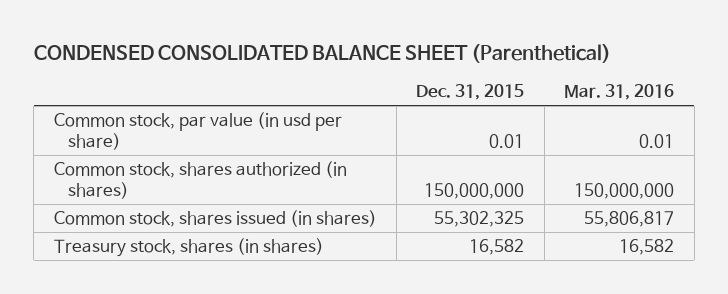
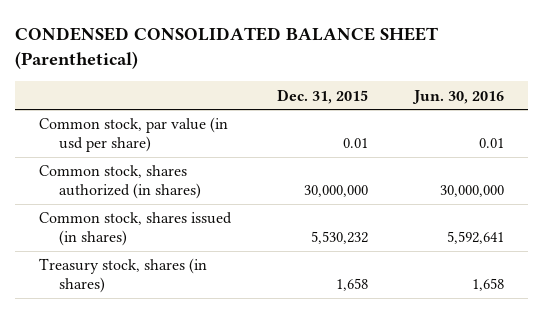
[564,83,675,100] Mar. 31, 2016 -> none
none -> [412,89,505,104] Jun. 30, 2016
[424,183,525,200] 150,000,000 -> [304,185,369,198] 30,000,000
[434,211,525,228] 55,302,325 -> [311,231,369,245] 5,530,232
[469,239,525,256] 16,582 -> [336,278,369,292] 1,658

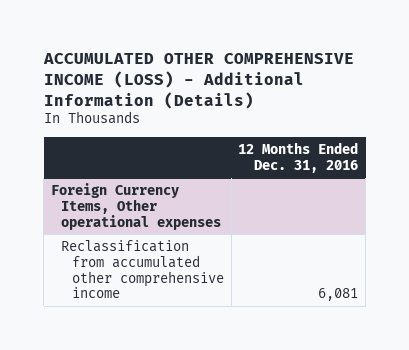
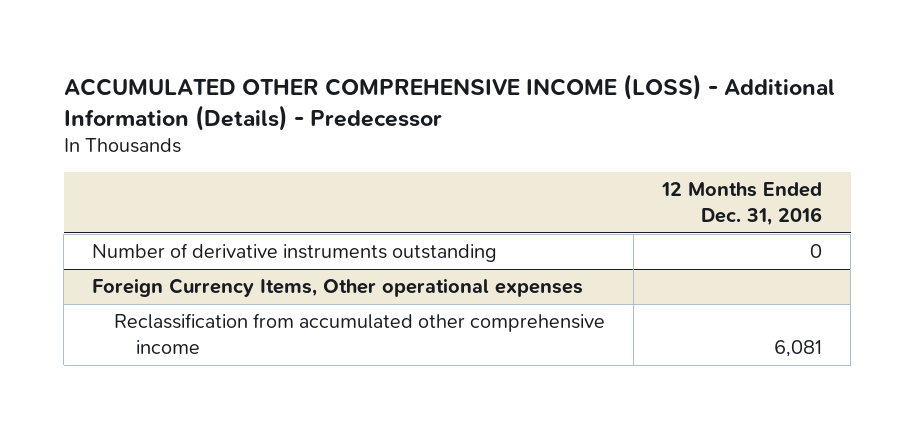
[42,53,354,109] ACCUMULATED OTHER COMPREHENSIVE INCOME (LOSS) - Additional Information (Details) -> [63,73,835,131] ACCUMULATED OTHER COMPREHENSIVE INCOME (LOSS) - Additional Information (Details) - Predecessor
none -> [92,243,498,263] Number of derivative instruments outstanding

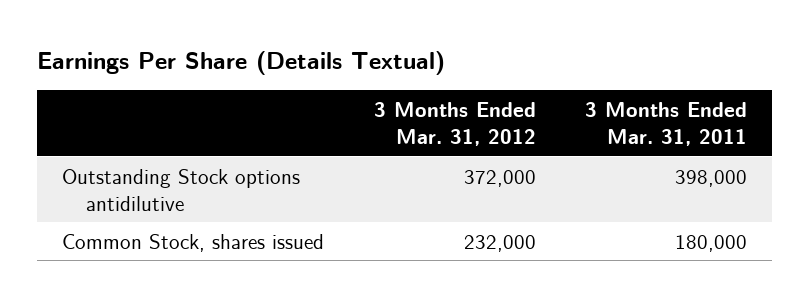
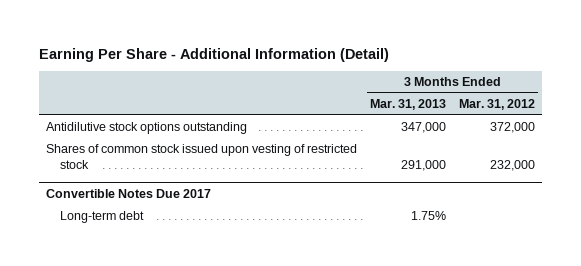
[36,51,445,76] Earnings Per Share (Details Textual) -> [39,47,390,62] Earning Per Share - Additional Information (Detail)
[585,101,748,147] 3 Months Ended Mar. 31, 2011 -> none
none -> [369,99,446,111] Mar. 31, 2013
[61,168,300,211] Outstanding Stock options antidilutive -> [45,122,247,135] Antidilutive stock options outstanding
[61,233,324,252] Common Stock, shares issued -> [45,144,357,169] Shares of common stock issued upon vesting of restricted stock
none -> [45,188,211,198] Convertible Notes Due 2017
none -> [59,211,144,224] Long-term debt

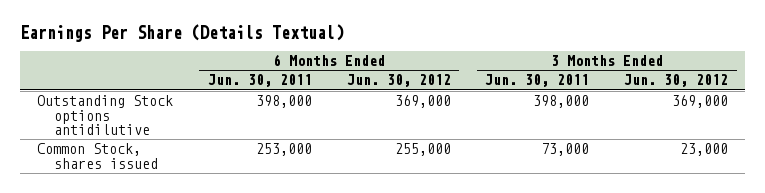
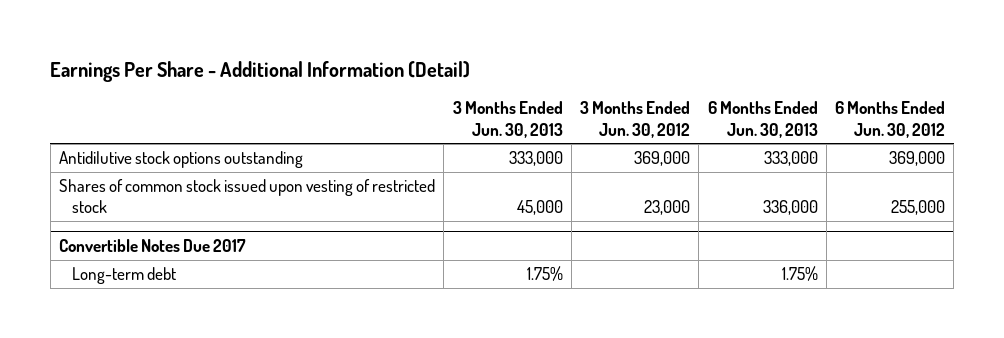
[19,23,344,42] Earnings Per Share (Details Textual) -> [50,60,471,82] Earnings Per Share - Additional Information (Detail)
[207,74,312,88] Jun. 30, 2011 -> none
[485,74,590,88] Jun. 30, 2011 -> none
none -> [452,101,563,138] 3 Months Ended Jun. 30, 2013
none -> [707,101,818,138] 6 Months Ended Jun. 30, 2013
[37,95,174,136] Outstanding Stock options antidilutive -> [59,151,304,169] Antidilutive stock options outstanding
[37,143,158,169] Common Stock, shares issued -> [59,179,436,214] Shares of common stock issued upon vesting of restricted stock
none -> [59,238,247,252] Convertible Notes Due 2017
none -> [72,267,177,285] Long-term debt

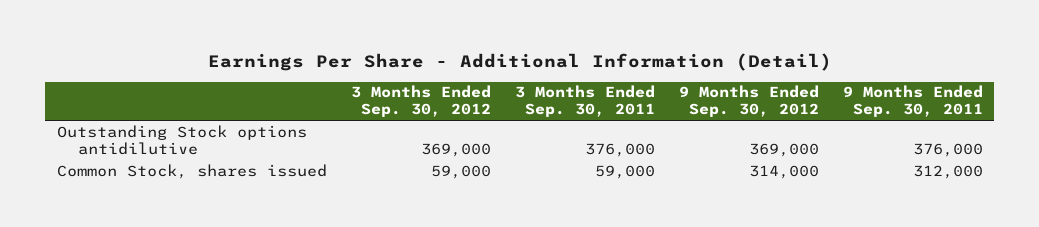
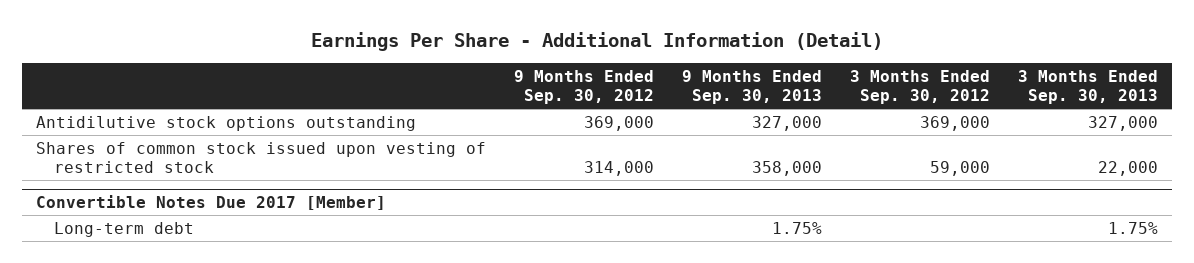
[514,85,655,118] 3 Months Ended Sep. 30, 2011 -> none
[842,85,983,118] 9 Months Ended Sep. 30, 2011 -> none
none -> [682,69,823,105] 9 Months Ended Sep. 30, 2013
none -> [1018,69,1159,105] 3 Months Ended Sep. 30, 2013
[56,124,307,155] Outstanding Stock options antidilutive -> [36,115,417,131] Antidilutive stock options outstanding
[56,163,327,179] Common Stock, shares issued -> [36,141,487,174] Shares of common stock issued upon vesting of restricted stock
none -> [36,195,387,211] Convertible Notes Due 2017 [Member]
none -> [53,221,194,237] Long-term debt

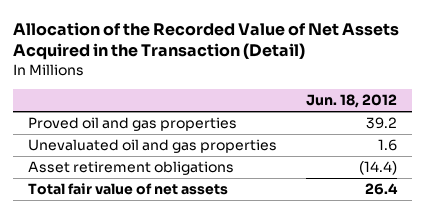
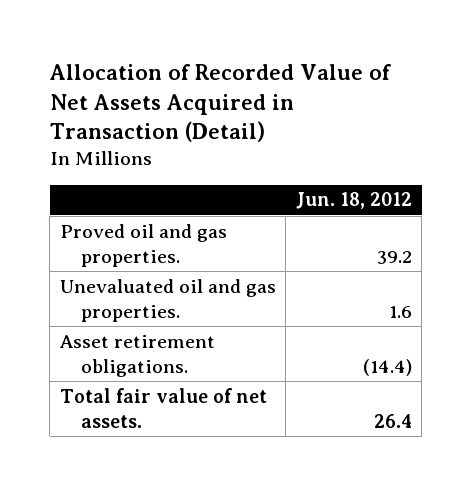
[13,21,400,61] Allocation of the Recorded Value of Net Assets Acquired in the Transaction (Detail) -> [49,63,391,143] Allocation of Recorded Value of Net Assets Acquired in Transaction (Detail)
[27,116,237,131] Proved oil and gas properties -> [59,223,227,267] Proved oil and gas properties.
[27,138,277,153] Unevaluated oil and gas properties -> [59,278,276,322] Unevaluated oil and gas properties.
[27,160,234,175] Asset retirement obligations -> [59,334,215,377] Asset retirement obligations.
[27,182,228,195] Total fair value of net assets -> [59,387,267,428] Total fair value of net assets.

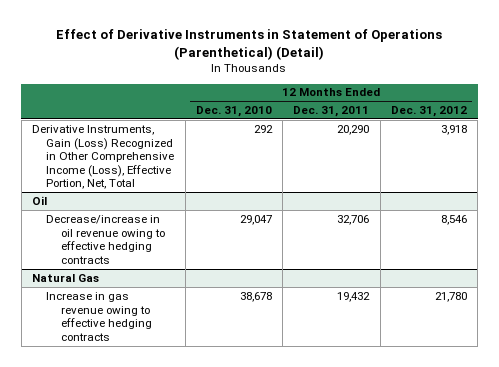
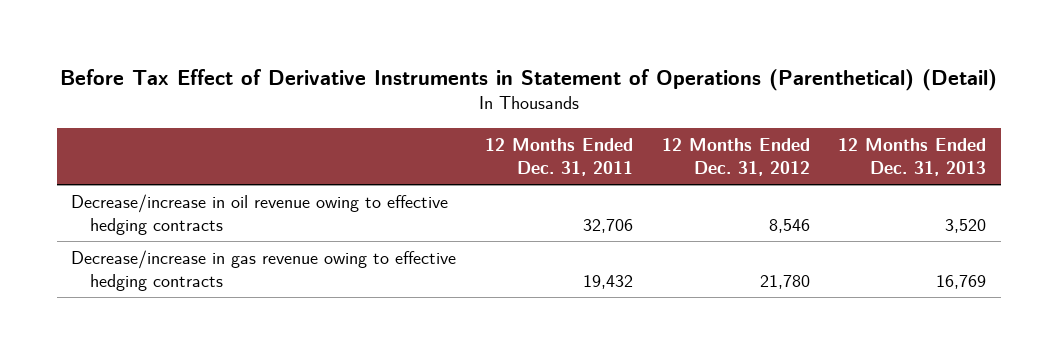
[56,28,443,60] Effect of Derivative Instruments in Statement of Operations (Parenthetical) (Detail) -> [59,68,997,91] Before Tax Effect of Derivative Instruments in Statement of Operations (Parenthetical) (Detail)
[195,106,272,118] Dec. 31, 2010 -> none
none -> [838,137,987,176] 12 Months Ended Dec. 31, 2013
[31,124,175,190] Derivative Instruments, Gain (Loss) Recognized in Other Comprehensive Income (Loss), Effective Portion, Net, Total -> none
[31,195,47,205] Oil -> none
[31,273,99,282] Natural Gas -> none
[46,291,152,341] Increase in gas revenue owing to effective hedging contracts -> [71,250,457,292] Decrease/increase in gas revenue owing to effective hedging contracts

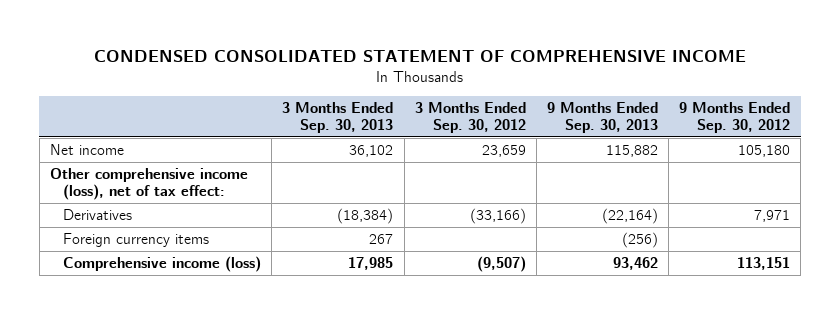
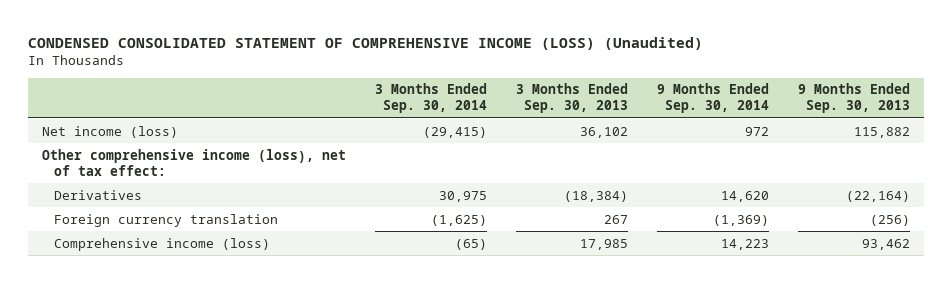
[94,49,747,62] CONDENSED CONSOLIDATED STATEMENT OF COMPREHENSIVE INCOME -> [27,36,703,50] CONDENSED CONSOLIDATED STATEMENT OF COMPREHENSIVE INCOME (LOSS) (Unaudited)
[414,102,526,133] 3 Months Ended Sep. 30, 2012 -> none
[679,102,791,133] 9 Months Ended Sep. 30, 2012 -> none
none -> [375,83,488,114] 3 Months Ended Sep. 30, 2014
none -> [656,83,769,114] 9 Months Ended Sep. 30, 2014
[50,144,125,156] Net income -> [42,125,179,138] Net income (loss)
[63,233,210,248] Foreign currency items -> [54,213,279,227] Foreign currency translation

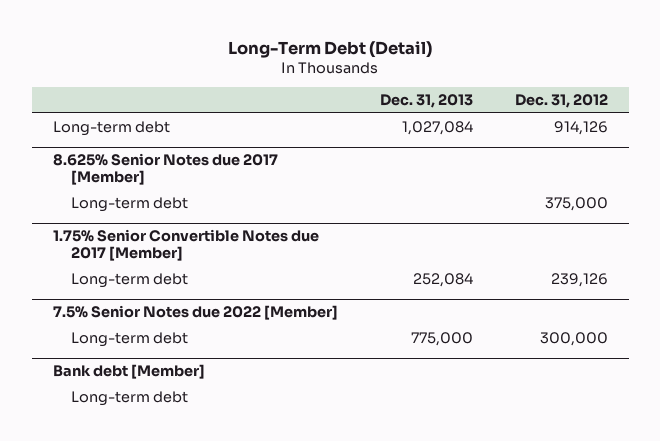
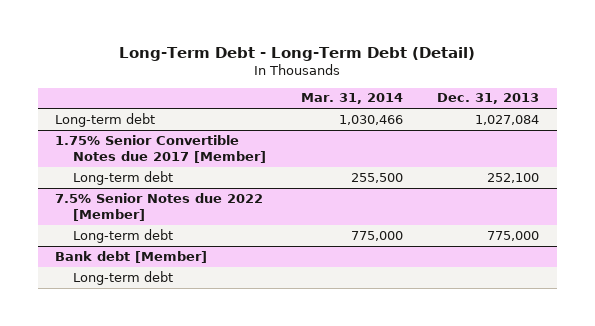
[228,40,433,58] Long-Term Debt (Detail) -> [119,46,476,61] Long-Term Debt - Long-Term Debt (Detail)
[514,94,608,109] Dec. 31, 2012 -> none
none -> [300,93,403,105] Mar. 31, 2014
[52,153,278,186] 8.625% Senior Notes due 2017 [Member] -> none
[70,196,188,212] Long-term debt -> none
[412,272,473,287] 252,084 -> [487,172,540,183] 252,100

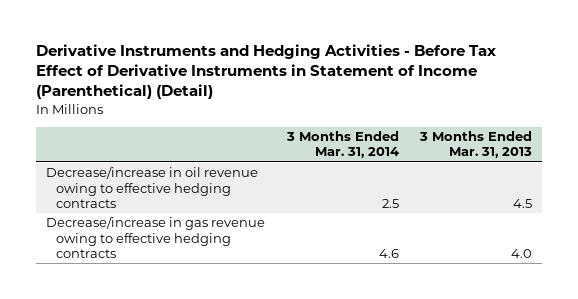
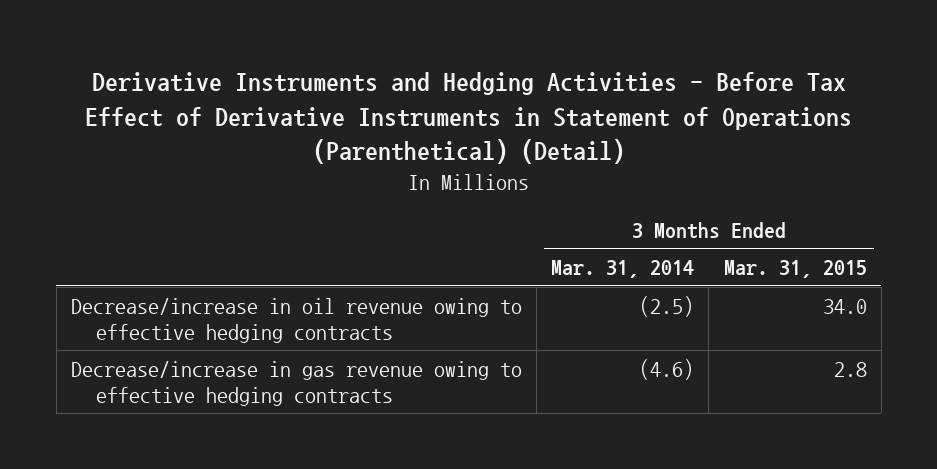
[35,44,496,100] Derivative Instruments and Hedging Activities - Before Tax Effect of Derivative Instruments in Statement of Income (Parenthetical) (Detail) -> [84,72,852,164] Derivative Instruments and Hedging Activities - Before Tax Effect of Derivative Instruments in Statement of Operations (Parenthetical) (Detail)
[418,131,532,159] 3 Months Ended Mar. 31, 2013 -> none
none -> [723,259,867,278] Mar. 31, 2015
[381,199,399,209] 2.5 -> [639,295,695,317] (2.5)
[378,249,399,259] 4.6 -> [639,358,695,380] (4.6)

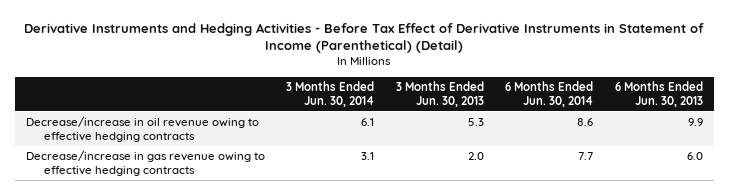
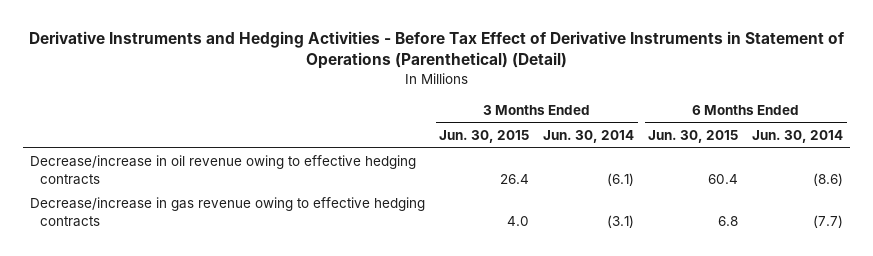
[24,22,705,54] Derivative Instruments and Hedging Activities - Before Tax Effect of Derivative Instruments in Statement of Income (Parenthetical) (Detail) -> [28,31,845,70] Derivative Instruments and Hedging Activities - Before Tax Effect of Derivative Instruments in Statement of Operations (Parenthetical) (Detail)
[395,80,484,107] 3 Months Ended Jun. 30, 2013 -> none
[614,80,703,107] 6 Months Ended Jun. 30, 2013 -> none
none -> [439,129,530,143] Jun. 30, 2015
none -> [648,129,739,143] Jun. 30, 2015
[361,118,375,127] 6.1 -> [607,172,635,186] (6.1)
[577,118,594,127] 8.6 -> [813,172,844,186] (8.6)
[361,152,375,161] 3.1 -> [607,214,635,228] (3.1)
[578,152,594,161] 7.7 -> [813,214,844,228] (7.7)

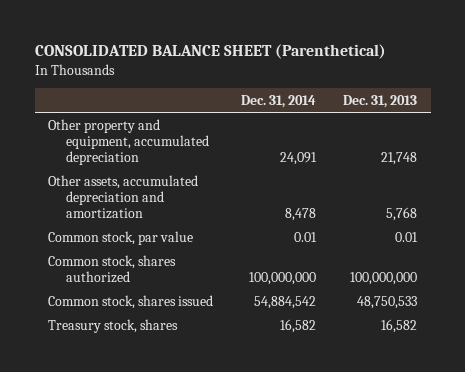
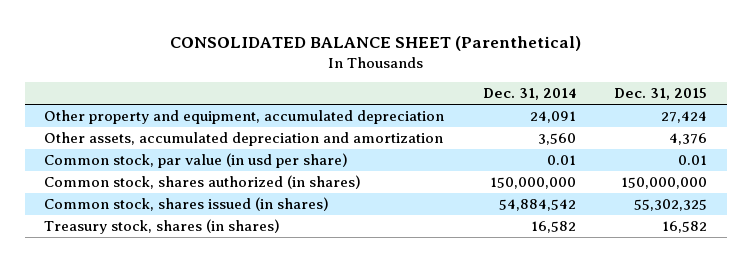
[342,95,417,109] Dec. 31, 2013 -> none
none -> [614,88,708,101] Dec. 31, 2015
[284,207,316,221] 8,478 -> [537,132,576,145] 3,560
[48,230,194,245] Common stock, par value -> [44,152,349,168] Common stock, par value (in usd per share)
[48,254,177,283] Common stock, shares authorized -> [44,174,362,189] Common stock, shares authorized (in shares)
[248,271,316,285] 100,000,000 -> [489,176,576,189] 150,000,000
[48,294,214,309] Common stock, shares issued -> [44,196,330,211] Common stock, shares issued (in shares)
[48,318,179,333] Treasury stock, shares -> [44,218,281,234] Treasury stock, shares (in shares)

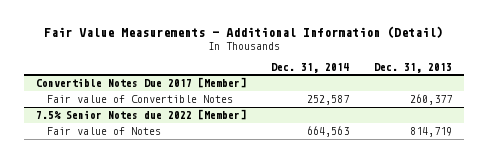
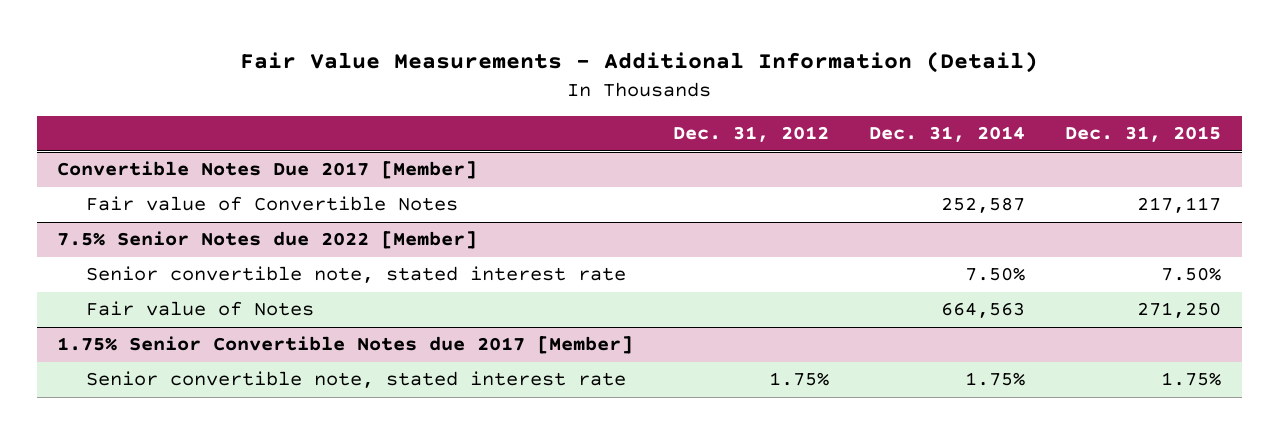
[373,62,452,73] Dec. 31, 2013 -> none
none -> [673,126,830,143] Dec. 31, 2012
none -> [1065,126,1222,143] Dec. 31, 2015
none -> [86,266,627,284] Senior convertible note, stated interest rate
none -> [56,336,633,355] 1.75% Senior Convertible Notes due 2017 [Member]
none -> [86,371,627,389] Senior convertible note, stated interest rate

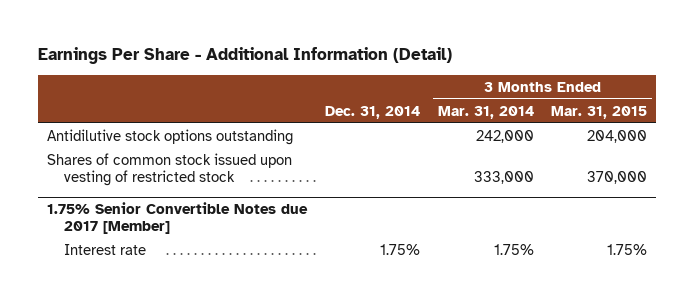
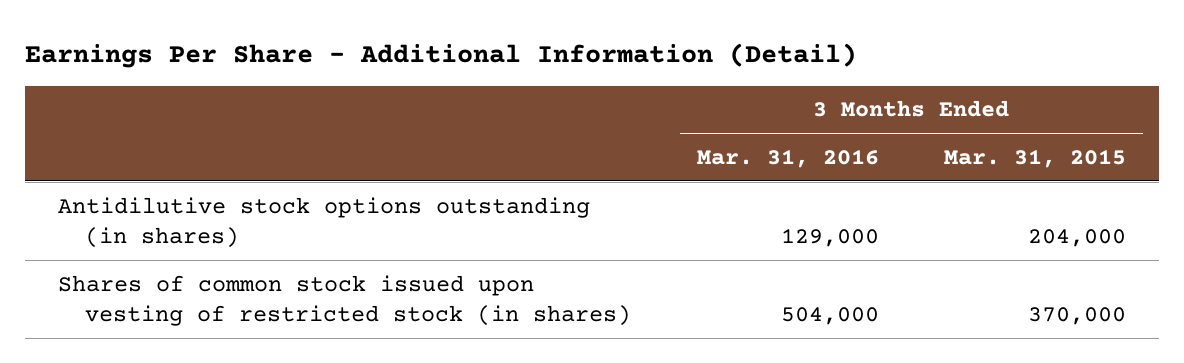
[324,105,420,119] Dec. 31, 2014 -> none
[437,105,534,119] Mar. 31, 2014 -> none
none -> [696,148,879,168] Mar. 31, 2016
[47,202,309,234] 1.75% Senior Convertible Notes due 2017 [Member] -> none
[64,243,147,255] Interest rate -> none
[47,128,294,145] Antidilutive stock options outstanding -> [58,196,591,248] Antidilutive stock options outstanding (in shares)
[47,152,293,186] Shares of common stock issued upon vesting of restricted stock -> [58,274,631,326] Shares of common stock issued upon vesting of restricted stock (in shares)

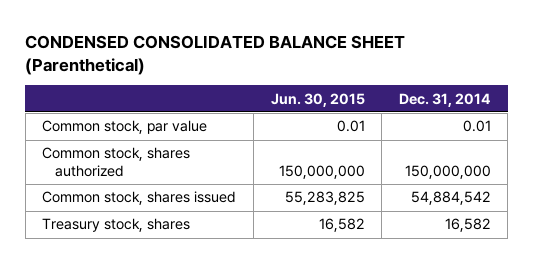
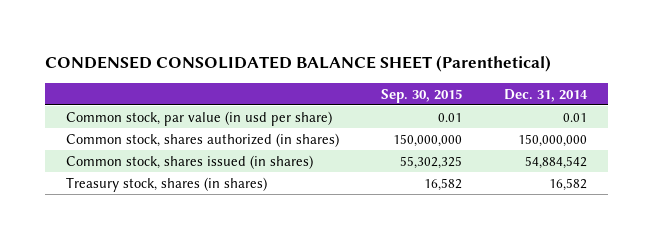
[270,92,365,107] Jun. 30, 2015 -> none
none -> [381,88,463,103] Sep. 30, 2015
[42,120,208,135] Common stock, par value -> [66,110,333,126] Common stock, par value (in usd per share)
[42,147,191,177] Common stock, shares authorized -> [66,132,340,147] Common stock, shares authorized (in shares)
[42,191,237,206] Common stock, shares issued -> [66,154,314,169] Common stock, shares issued (in shares)
[42,218,191,233] Treasury stock, shares -> [66,176,268,192] Treasury stock, shares (in shares)

